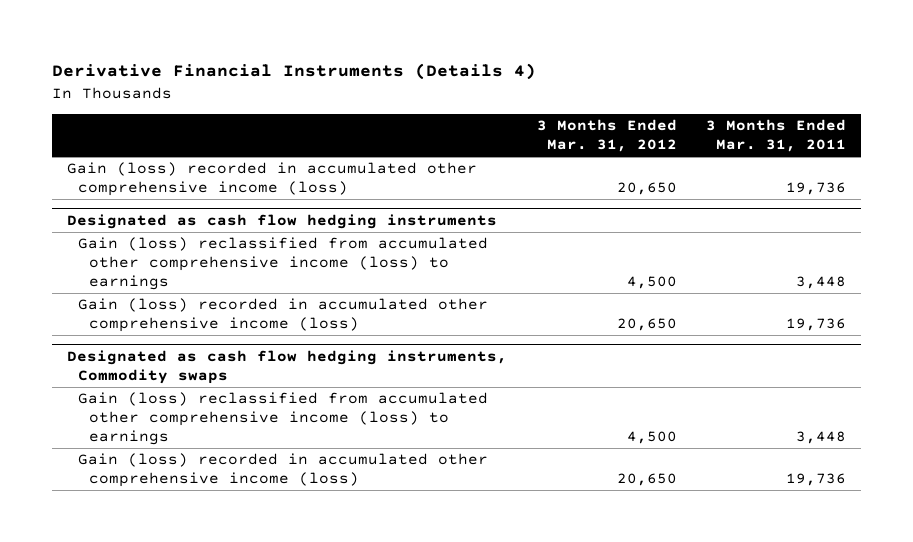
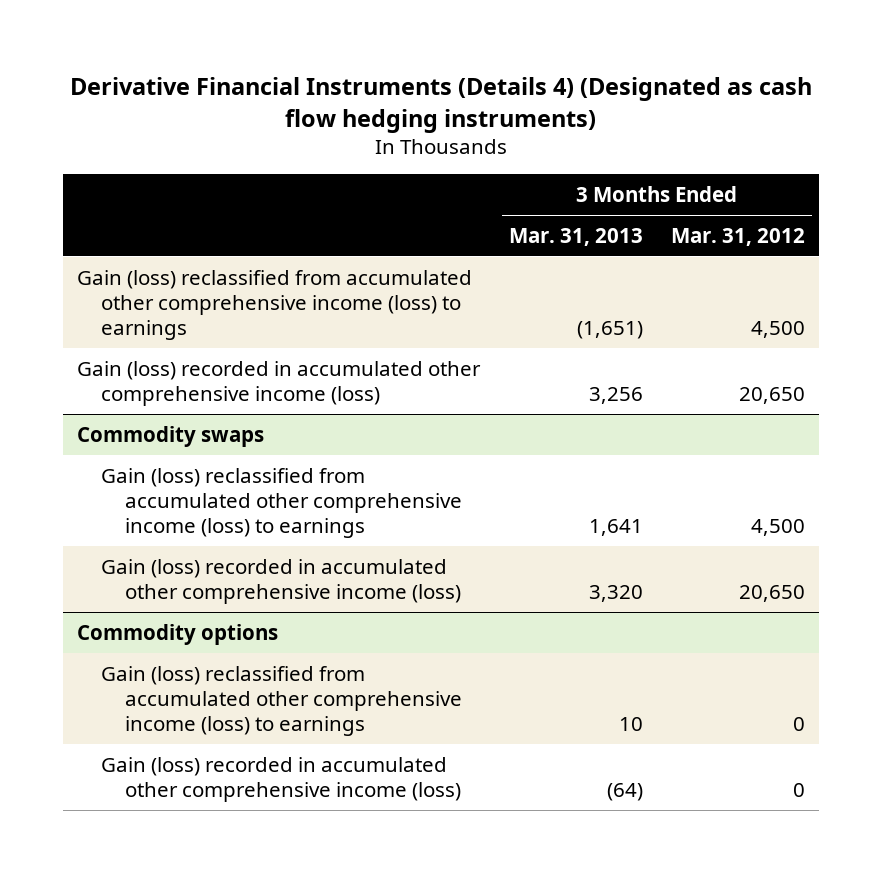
[51,63,536,81] Derivative Financial Instruments (Details 4) -> [70,76,813,133] Derivative Financial Instruments (Details 4) (Designated as cash flow hedging instruments)
[706,119,847,153] 3 Months Ended Mar. 31, 2011 -> none
none -> [508,227,643,246] Mar. 31, 2013
[66,162,477,197] Gain (loss) recorded in accumulated other comprehensive income (loss) -> none
[66,213,497,229] Designated as cash flow hedging instruments -> none
[66,349,507,384] Designated as cash flow hedging instruments, Commodity swaps -> none
none -> [77,425,265,447] Commodity swaps
none -> [77,623,279,645] Commodity options
none -> [101,665,462,737] Gain (loss) reclassified from accumulated other comprehensive income (loss) to earnings
none -> [101,756,461,802] Gain (loss) recorded in accumulated other comprehensive income (loss)

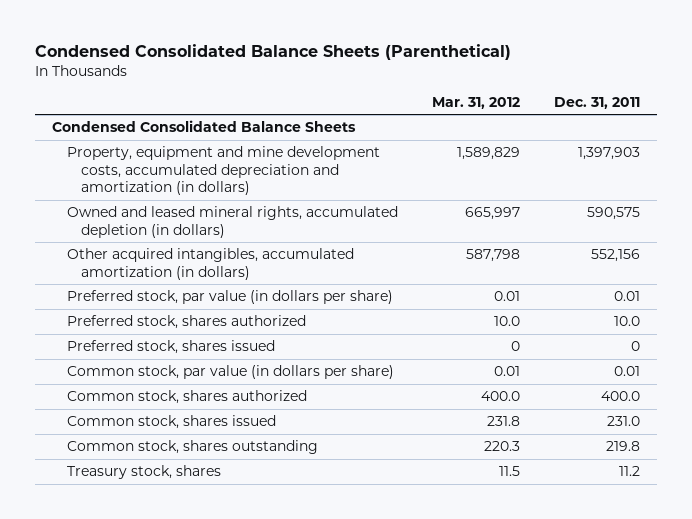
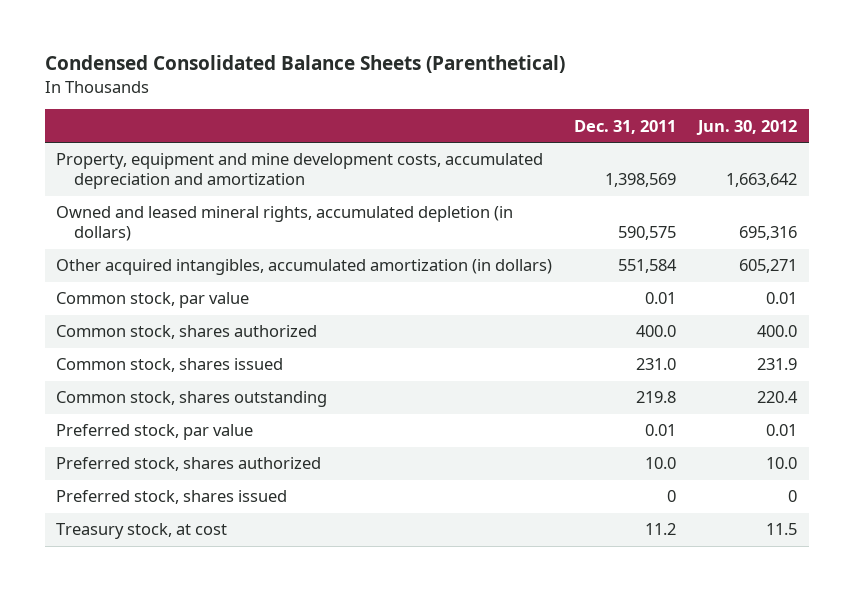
[431,96,520,109] Mar. 31, 2012 -> none
none -> [696,119,798,135] Jun. 30, 2012
[52,120,357,133] Condensed Consolidated Balance Sheets -> none
[66,146,380,196] Property, equipment and mine development costs, accumulated depreciation and amortization (in dollars) -> [55,153,543,190] Property, equipment and mine development costs, accumulated depreciation and amortization
[577,147,640,161] 1,397,903 -> [605,173,677,188] 1,398,569
[66,290,393,305] Preferred stock, par value (in dollars per share) -> none
[590,249,640,263] 552,156 -> [618,259,678,274] 551,584
[66,365,394,380] Common stock, par value (in dollars per share) -> [55,292,249,309] Common stock, par value
none -> [55,424,253,441] Preferred stock, par value
[66,315,306,330] Preferred stock, shares authorized -> [55,457,321,472] Preferred stock, shares authorized
[66,340,275,355] Preferred stock, shares issued -> [55,490,287,505] Preferred stock, shares issued
[66,465,221,480] Treasury stock, shares -> [55,523,227,540] Treasury stock, at cost

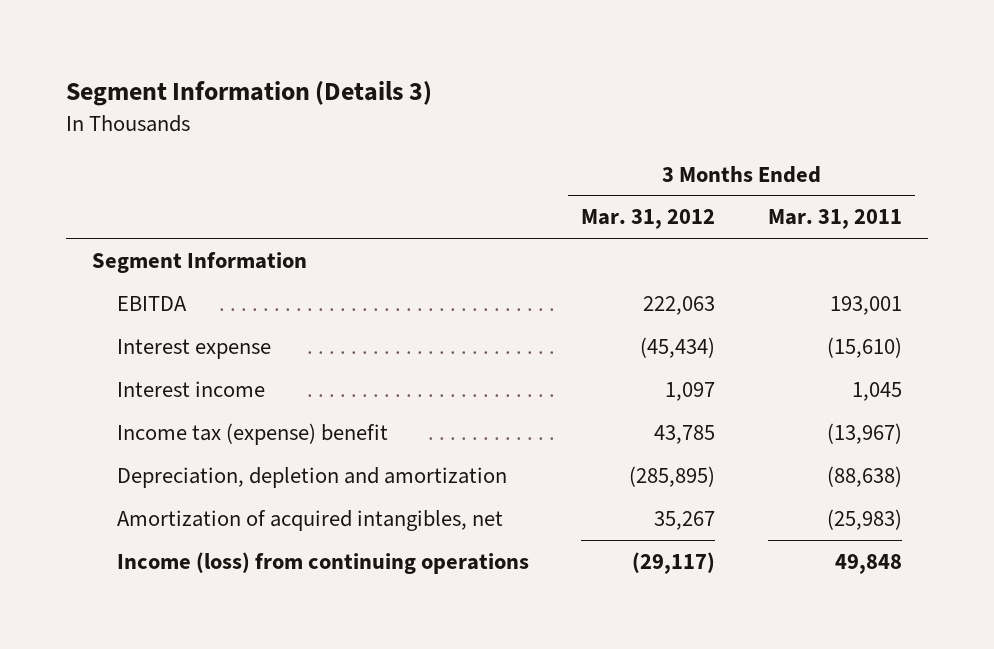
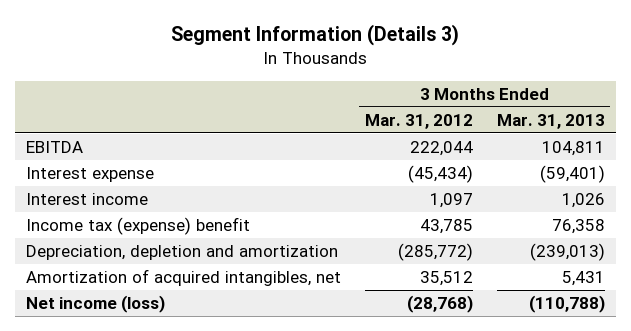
[768,209,903,230] Mar. 31, 2011 -> none
none -> [496,113,605,129] Mar. 31, 2013
[91,251,307,273] Segment Information -> none
[643,295,716,315] 222,063 -> [409,141,473,157] 222,044
[116,551,529,574] Income (loss) from continuing operations -> none
[629,465,716,487] (285,895) -> [397,243,473,262] (285,772)
[654,510,716,530] 35,267 -> [419,271,473,287] 35,512
none -> [26,295,166,314] Net income (loss)

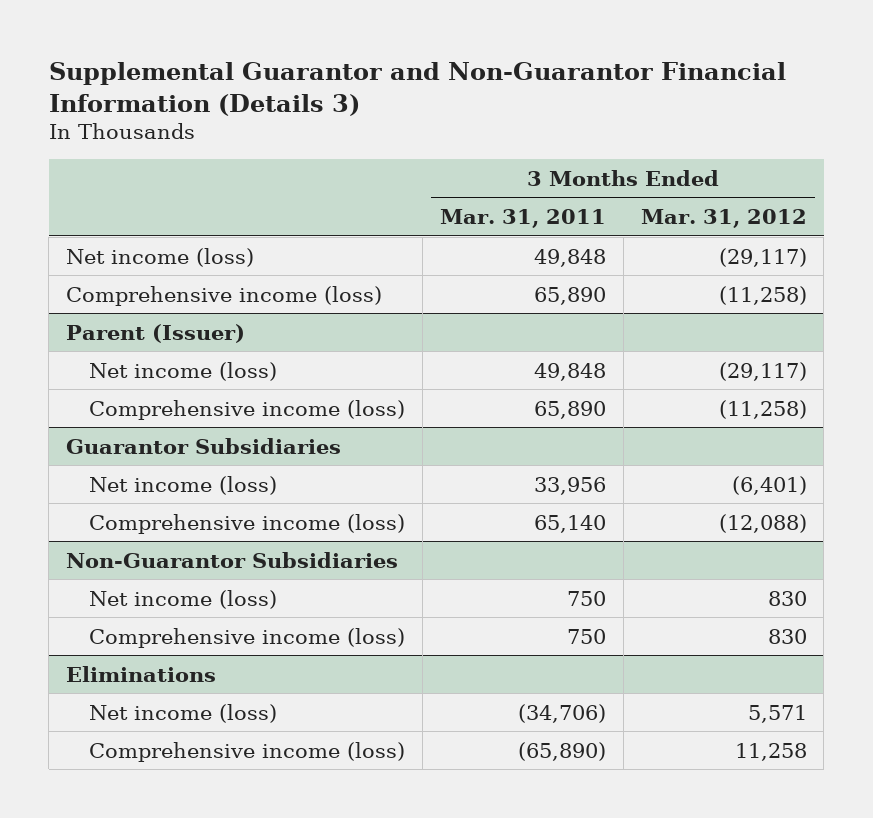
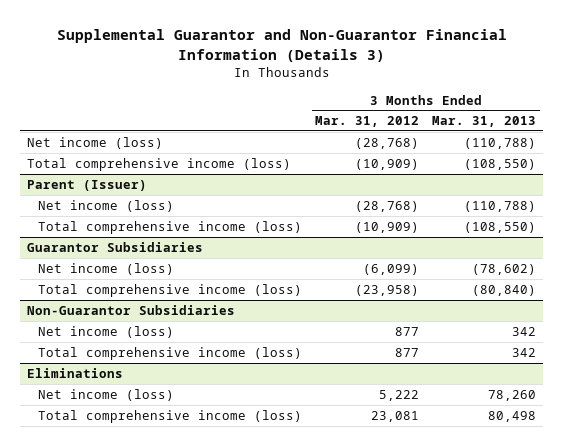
[439,209,606,229] Mar. 31, 2011 -> none
none -> [432,116,537,128] Mar. 31, 2013
[718,247,807,267] (29,117) -> [354,137,419,149] (28,768)
[65,285,382,306] Comprehensive income (loss) -> [27,157,292,171] Total comprehensive income (loss)
[718,285,807,305] (11,258) -> [354,158,419,170] (10,909)
[718,361,807,381] (29,117) -> [354,200,419,212] (28,768)
[89,399,406,420] Comprehensive income (loss) -> [37,220,302,234] Total comprehensive income (loss)
[718,399,807,419] (11,258) -> [354,221,419,233] (10,909)
[731,475,807,495] (6,401) -> [362,263,419,275] (6,099)
[89,513,406,534] Comprehensive income (loss) -> [37,283,302,297] Total comprehensive income (loss)
[718,513,807,533] (12,088) -> [354,284,419,296] (23,958)
[767,590,807,606] 830 -> [394,326,419,336] 877
[89,627,406,648] Comprehensive income (loss) -> [37,346,302,360] Total comprehensive income (loss)
[767,628,807,644] 830 -> [394,347,419,357] 877
[747,704,807,723] 5,571 -> [378,389,419,401] 5,222
[89,741,406,762] Comprehensive income (loss) -> [37,409,302,423] Total comprehensive income (loss)
[734,742,807,761] 11,258 -> [370,410,419,422] 23,081

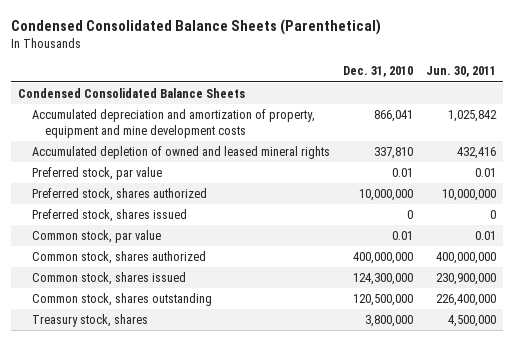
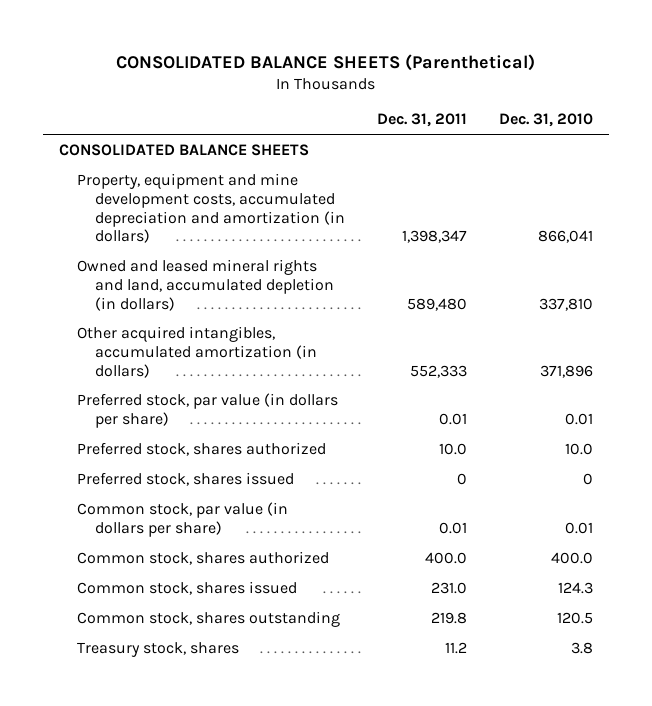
[11,18,382,35] Condensed Consolidated Balance Sheets (Parenthetical) -> [116,53,536,71] CONSOLIDATED BALANCE SHEETS (Parenthetical)
[426,66,497,78] Jun. 30, 2011 -> none
none -> [377,113,468,128] Dec. 31, 2011
[17,88,245,99] Condensed Consolidated Balance Sheets -> [59,143,310,156] CONSOLIDATED BALANCE SHEETS
[31,109,315,138] Accumulated depreciation and amortization of property, equipment and mine development costs -> [77,172,346,244] Property, equipment and mine development costs, accumulated depreciation and amortization (in dollars)
[31,146,330,160] Accumulated depletion of owned and leased mineral rights -> [77,258,335,311] Owned and leased mineral rights and land, accumulated depletion (in dollars)
none -> [77,325,318,378] Other acquired intangibles, accumulated amortization (in dollars)
[31,167,162,181] Preferred stock, par value -> [77,392,339,428] Preferred stock, par value (in dollars per share)
[358,189,413,202] 10,000,000 -> [565,442,594,455] 10.0
[31,230,161,244] Common stock, par value -> [77,501,289,537] Common stock, par value (in dollars per share)
[352,252,413,265] 400,000,000 -> [551,551,594,564] 400.0
[352,273,413,286] 124,300,000 -> [558,581,594,594] 124.3
[352,294,413,307] 120,500,000 -> [557,611,594,624] 120.5
[364,315,413,328] 3,800,000 -> [571,641,594,654] 3.8

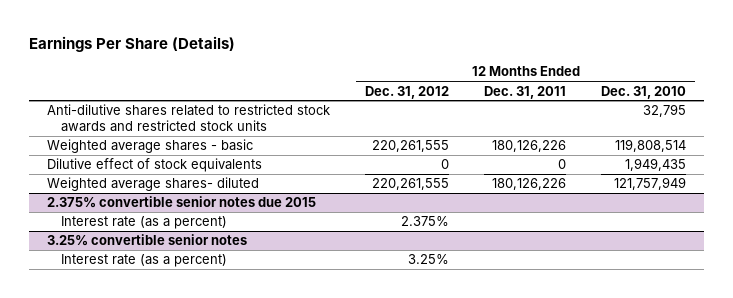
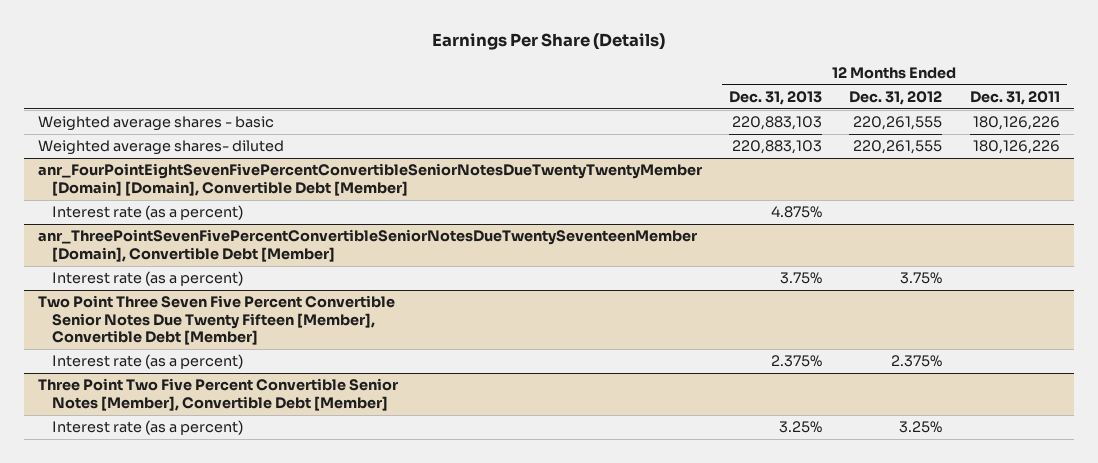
[601,85,687,99] Dec. 31, 2010 -> none
none -> [729,90,823,105] Dec. 31, 2013
[46,104,330,132] Anti-dilutive shares related to restricted stock awards and restricted stock units -> none
[46,158,262,173] Dilutive effect of stock equivalents -> none
[46,196,316,209] 2.375% convertible senior notes due 2015 -> none
none -> [37,163,702,196] anr_FourPointEightSevenFivePercentConvertibleSeniorNotesDueTwentyTwentyMember [Domain] [Domain], Convertible Debt [Member]
none -> [52,205,244,221] Interest rate (as a percent)
none -> [37,229,697,262] anr_ThreePointSevenFivePercentConvertibleSeniorNotesDueTwentySeventeenMember [Domain], Convertible Debt [Member]
none -> [52,271,244,287] Interest rate (as a percent)
none -> [37,295,395,346] Two Point Three Seven Five Percent Convertible Senior Notes Due Twenty Fifteen [Member], Convertible Debt [Member]
[46,234,247,247] 3.25% convertible senior notes -> none
none -> [37,378,398,411] Three Point Two Five Percent Convertible Senior Notes [Member], Convertible Debt [Member]

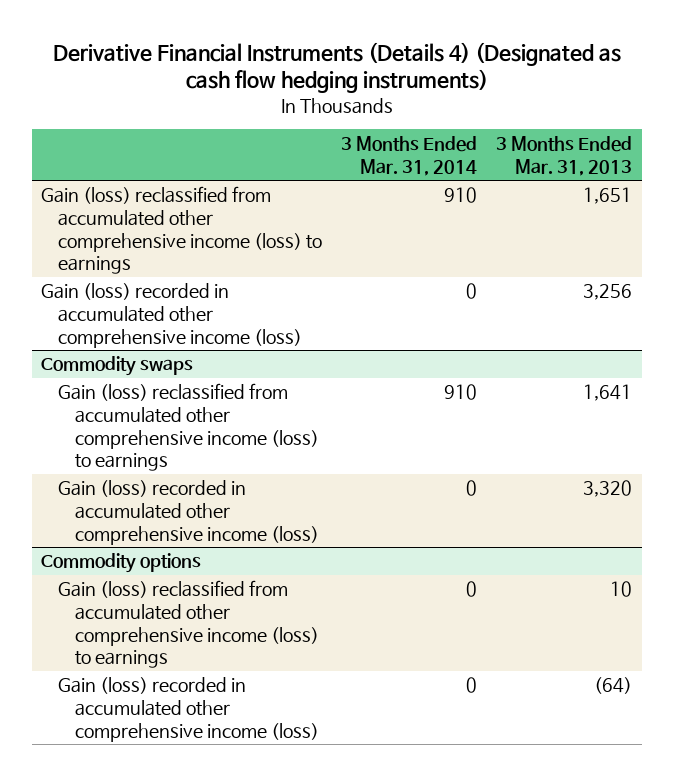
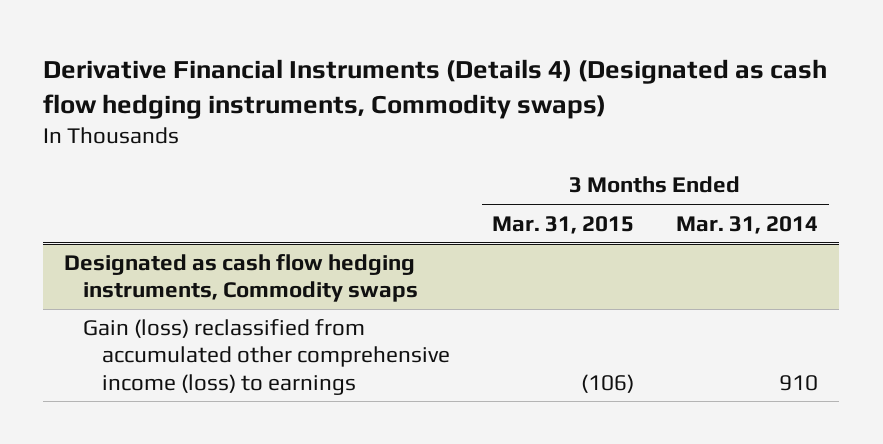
[52,41,621,94] Derivative Financial Instruments (Details 4) (Designated as cash flow hedging instruments) -> [43,59,828,120] Derivative Financial Instruments (Details 4) (Designated as cash flow hedging instruments, Commodity swaps)
[496,135,633,176] 3 Months Ended Mar. 31, 2013 -> none
none -> [492,215,635,234] Mar. 31, 2015
[41,186,323,275] Gain (loss) reclassified from accumulated other comprehensive income (loss) to earnings -> none
[41,283,303,348] Gain (loss) recorded in accumulated other comprehensive income (loss) -> none
[41,356,194,377] Commodity swaps -> none
none -> [64,254,419,303] Designated as cash flow hedging instruments, Commodity swaps
[58,480,319,545] Gain (loss) recorded in accumulated other comprehensive income (loss) -> none
[41,553,202,574] Commodity options -> none
[58,580,319,669] Gain (loss) reclassified from accumulated other comprehensive income (loss) to earnings -> none
[58,677,319,742] Gain (loss) recorded in accumulated other comprehensive income (loss) -> none

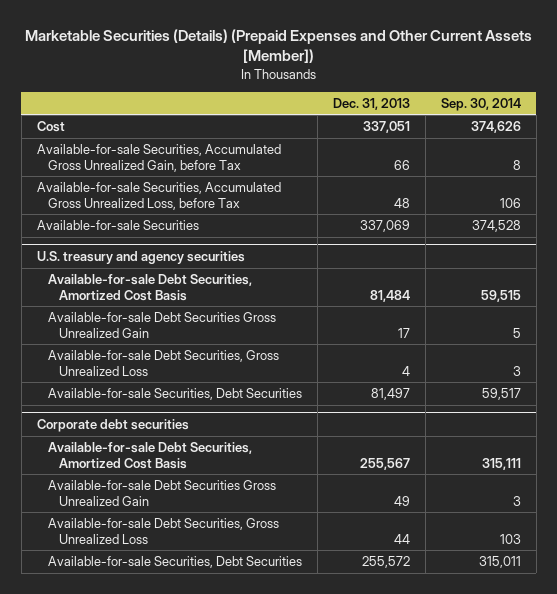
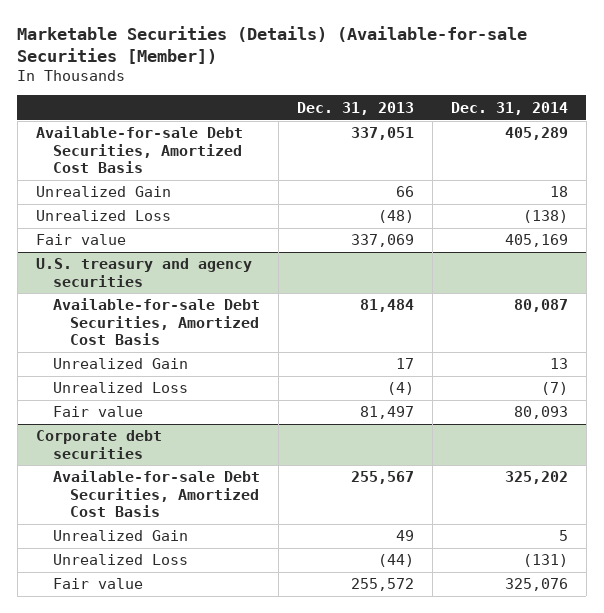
[24,29,532,64] Marketable Securities (Details) (Prepaid Expenses and Other Current Assets [Member]) -> [17,25,528,64] Marketable Securities (Details) (Available-for-sale Securities [Member])
[440,97,521,111] Sep. 30, 2014 -> none
none -> [450,101,568,115] Dec. 31, 2014
[36,144,281,172] Available-for-sale Securities, Accumulated Gross Unrealized Gain, before Tax -> none
[36,182,281,210] Available-for-sale Securities, Accumulated Gross Unrealized Loss, before Tax -> none
[36,121,65,133] Cost -> [35,126,243,173] Available-for-sale Debt Securities, Amortized Cost Basis
none -> [35,186,171,198] Unrealized Gain
none -> [35,210,171,222] Unrealized Loss
[36,220,199,231] Available-for-sale Securities -> [35,234,126,246] Fair value
[47,312,276,338] Available-for-sale Debt Securities Gross Unrealized Gain -> [52,358,188,370] Unrealized Gain
[47,350,279,376] Available-for-sale Debt Securities, Gross Unrealized Loss -> [52,382,188,394] Unrealized Loss
[401,365,410,376] 4 -> [386,382,414,396] (4)
[47,388,302,401] Available-for-sale Securities, Debt Securities -> [52,406,143,418] Fair value
[47,480,276,506] Available-for-sale Debt Securities Gross Unrealized Gain -> [52,530,188,542] Unrealized Gain
[47,518,279,544] Available-for-sale Debt Securities, Gross Unrealized Loss -> [52,554,188,566] Unrealized Loss
[393,533,410,544] 44 -> [377,554,414,568] (44)
[47,556,302,569] Available-for-sale Securities, Debt Securities -> [52,578,143,590] Fair value

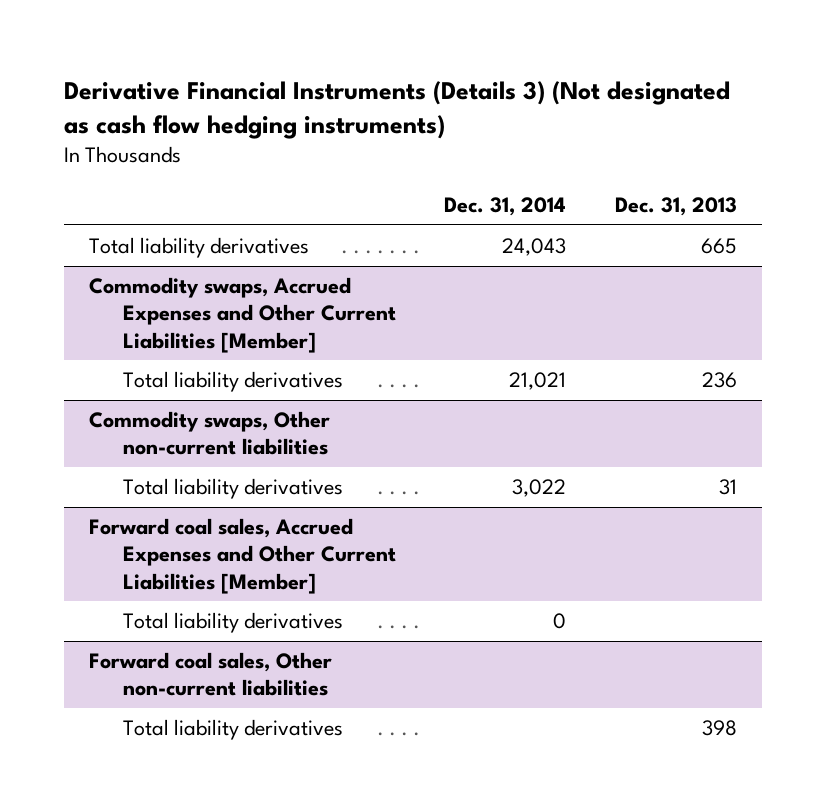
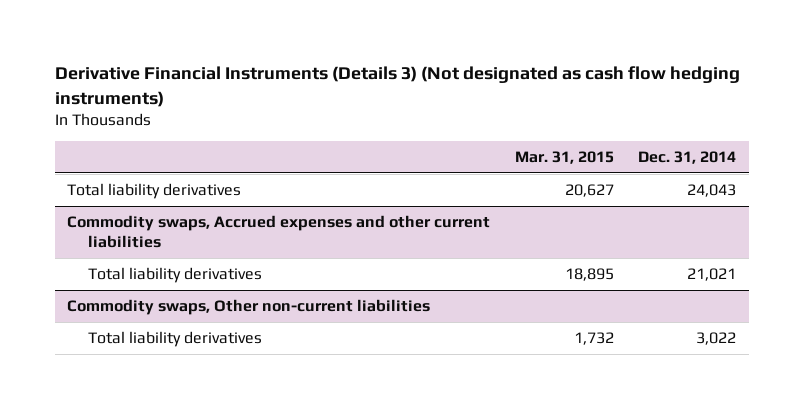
[615,196,738,216] Dec. 31, 2013 -> none
none -> [514,150,614,164] Mar. 31, 2015
[88,277,396,353] Commodity swaps, Accrued Expenses and Other Current Liabilities [Member] -> [67,215,491,249] Commodity swaps, Accrued expenses and other current liabilities
[88,518,396,594] Forward coal sales, Accrued Expenses and Other Current Liabilities [Member] -> none
[122,612,343,634] Total liability derivatives -> none
[88,652,332,697] Forward coal sales, Other non-current liabilities -> none
[122,719,343,741] Total liability derivatives -> none

